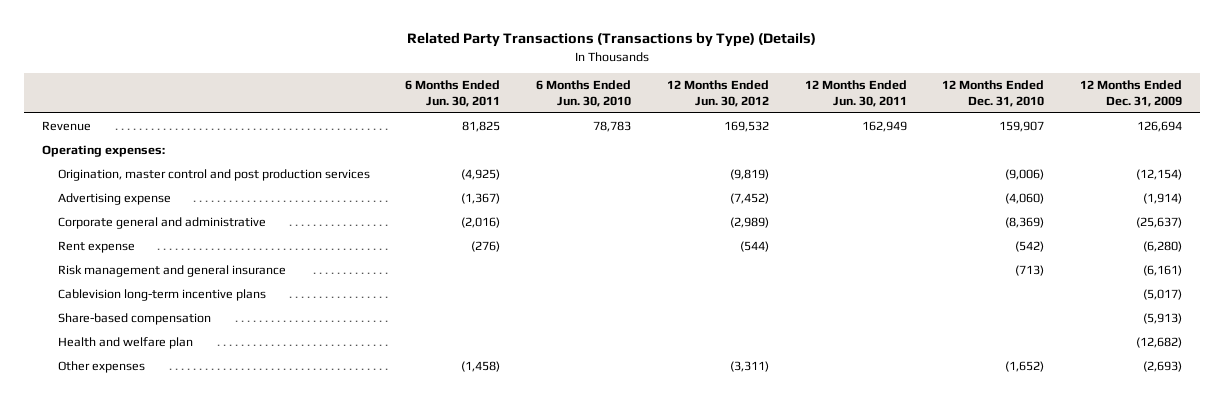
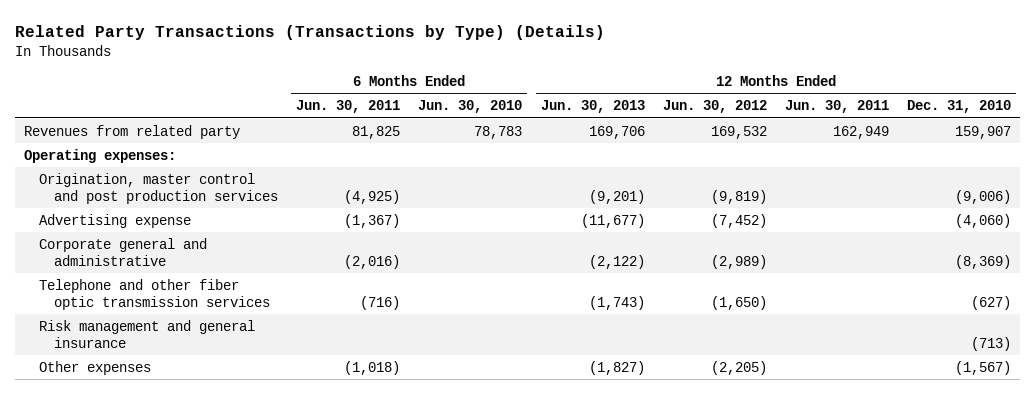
[1079,80,1182,108] 12 Months Ended Dec. 31, 2009 -> none
none -> [540,100,645,114] Jun. 30, 2013
[41,121,91,132] Revenue -> [24,124,241,139] Revenues from related party
[57,241,135,254] Rent expense -> none
none -> [39,278,270,310] Telephone and other fiber optic transmission services
[57,289,266,302] Cablevision long-term incentive plans -> none
[57,313,211,326] Share-based compensation -> none
[57,337,193,350] Health and welfare plan -> none
[461,361,501,373] (1,458) -> [344,360,401,375] (1,018)
[729,361,769,373] (3,311) -> [710,360,767,375] (2,205)
[1005,361,1045,373] (1,652) -> [955,360,1012,375] (1,567)

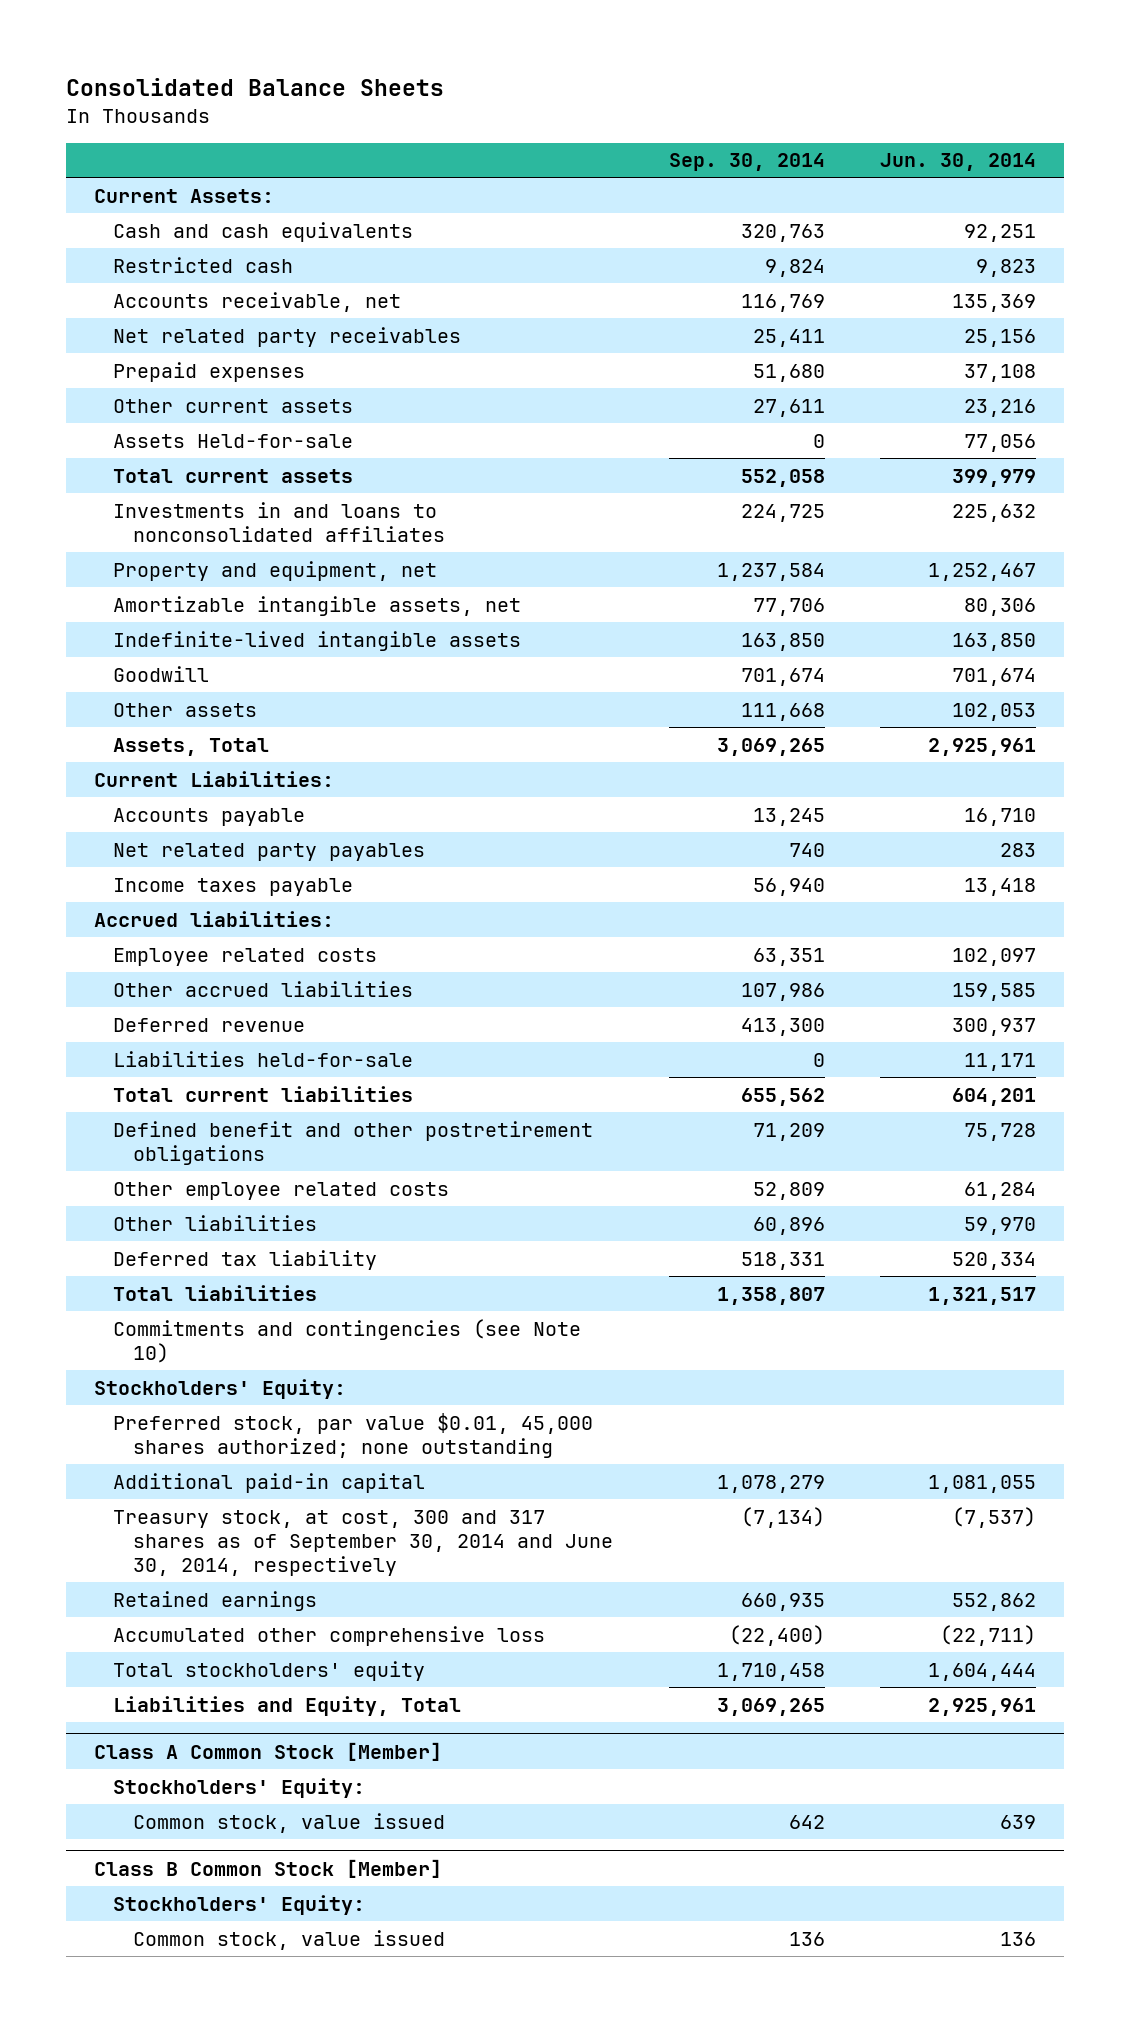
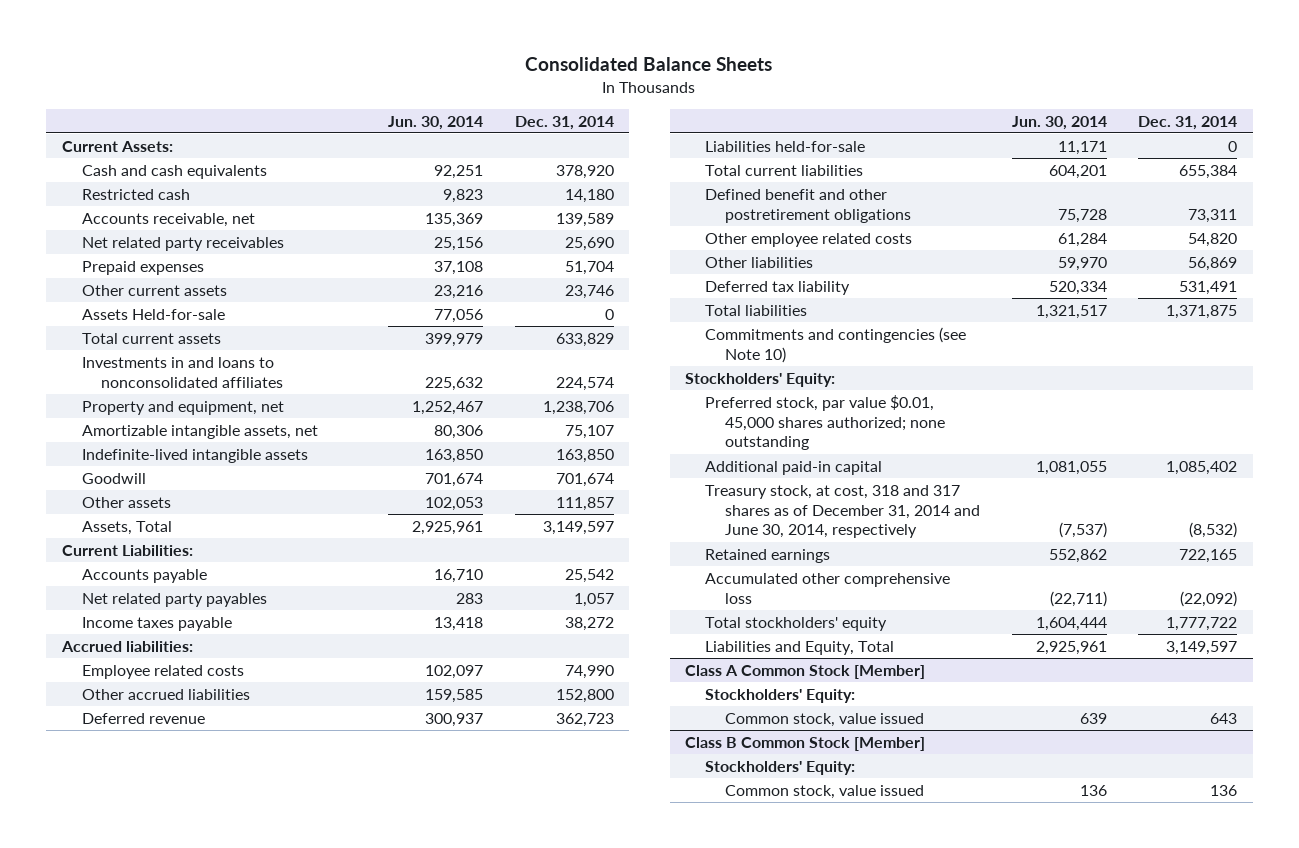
[668,153,825,172] Sep. 30, 2014 -> none
none -> [514,115,614,130] Dec. 31, 2014
[113,1509,614,1576] Treasury stock, at cost, 300 and 317 shares as of September 30, 2014 and June 30, 2014, respectively -> [705,484,981,539] Treasury stock, at cost, 318 and 317 shares as of December 31, 2014 and June 30, 2014, respectively

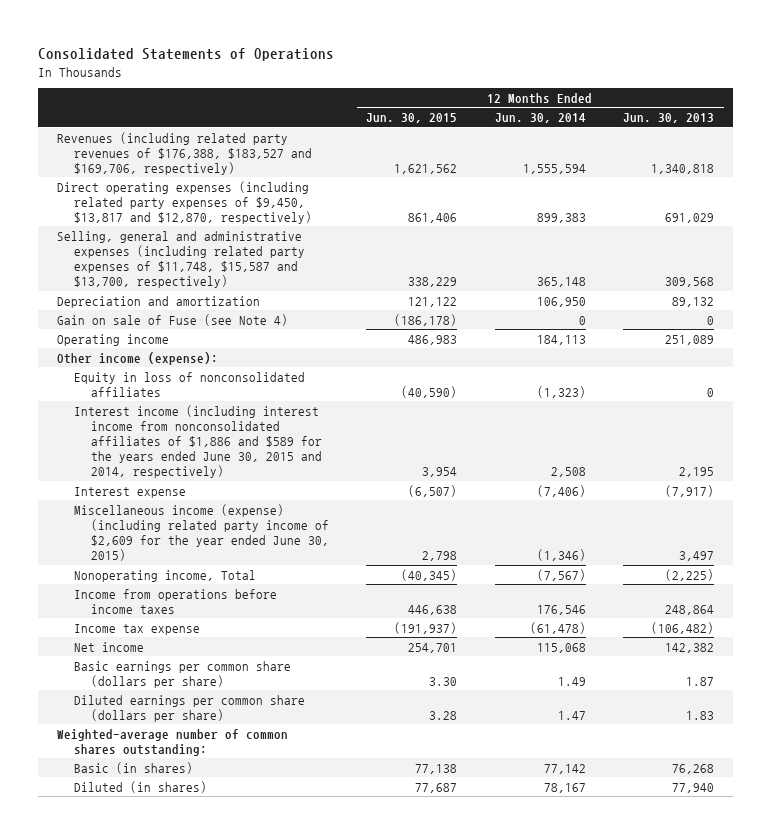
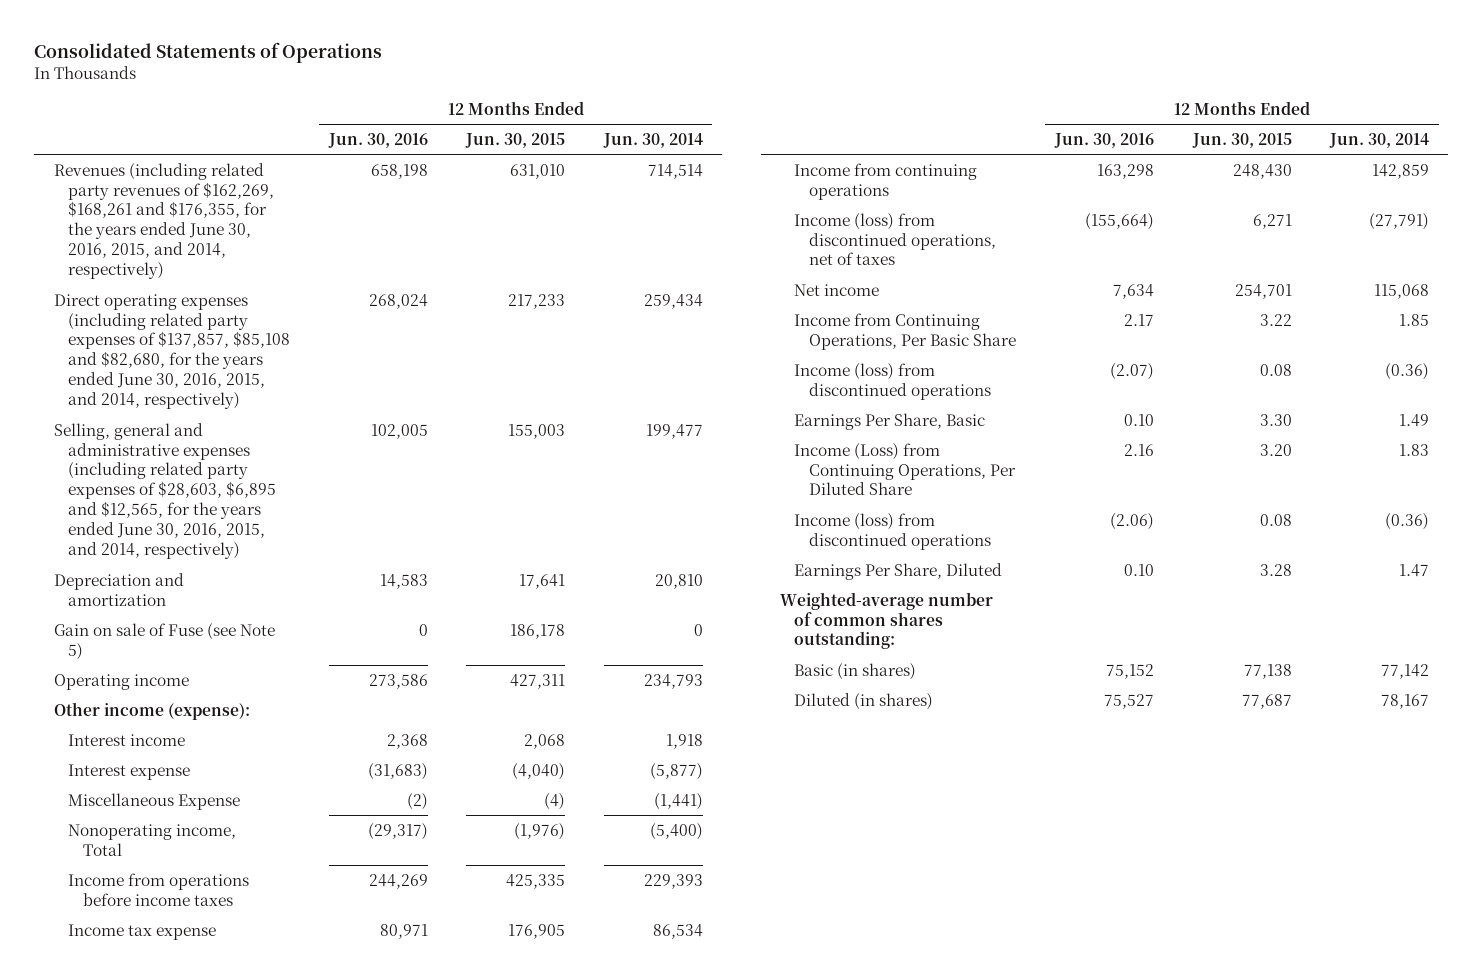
[623,113,715,124] Jun. 30, 2013 -> none
none -> [327,132,428,148] Jun. 30, 2016
[57,131,313,175] Revenues (including related party revenues of $176,388, $183,527 and $169,706, respectively) -> [53,162,275,280] Revenues (including related party revenues of $162,269, $168,261 and $176,355, for the years ended June 30, 2016, 2015, and 2014, respectively)
[394,163,458,174] 1,621,562 -> [510,163,566,179] 631,010
[522,163,586,174] 1,555,594 -> [647,163,703,179] 714,514
[57,180,313,224] Direct operating expenses (including related party expenses of $9,450, $13,817 and $12,870, respectively) -> [53,293,291,410] Direct operating expenses (including related party expenses of $137,857, $85,108 and $82,680, for the years ended June 30, 2016, 2015, and 2014, respectively)
[408,212,458,223] 861,406 -> [508,293,566,309] 217,233
[536,212,586,223] 899,383 -> [643,293,703,309] 259,434
[57,230,306,289] Selling, general and administrative expenses (including related party expenses of $11,748, $15,587 and $13,700, respectively) -> [53,422,277,560] Selling, general and administrative expenses (including related party expenses of $28,603, $6,895 and $12,565, for the years ended June 30, 2016, 2015, and 2014, respectively)
[408,277,458,288] 338,229 -> [508,423,566,439] 155,003
[536,277,586,288] 365,148 -> [645,423,703,439] 199,477
[408,296,458,307] 121,122 -> [519,573,566,589] 17,641
[536,296,586,307] 106,950 -> [654,573,703,589] 20,810
[57,313,289,326] Gain on sale of Fuse (see Note 4) -> [53,622,275,660] Gain on sale of Fuse (see Note 5)
[394,313,458,326] (186,178) -> [510,623,566,639] 186,178
[408,334,458,345] 486,983 -> [510,673,566,689] 427,311
[536,334,586,345] 184,113 -> [643,673,703,689] 234,793
[74,371,306,397] Equity in loss of nonconsolidated affiliates -> none
[74,404,323,479] Interest income (including interest income from nonconsolidated affiliates of $1,886 and $589 for the years ended June 30, 2015 and 2014, respectively) -> none
[74,503,330,562] Miscellaneous income (expense) (including related party income of $2,609 for the year ended June 30, 2015) -> none
none -> [68,733,186,746] Interest income
[408,484,458,497] (6,507) -> [512,762,566,780] (4,040)
[536,484,586,497] (7,406) -> [649,762,703,780] (5,877)
none -> [68,792,241,810] Miscellaneous Expense
[401,568,458,581] (40,345) -> [514,822,566,840] (1,976)
[536,568,586,581] (7,567) -> [649,822,703,840] (5,400)
[408,604,458,615] 446,638 -> [506,873,566,889] 425,335
[536,604,586,615] 176,546 -> [643,873,703,889] 229,393
[394,621,458,634] (191,937) -> [508,923,566,939] 176,905
[529,621,586,634] (61,478) -> [652,923,703,939] 86,534
none -> [794,162,978,200] Income from continuing operations
none -> [794,212,997,266] Income (loss) from discontinued operations, net of taxes
none -> [794,312,1017,350] Income from Continuing Operations, Per Basic Share
none -> [794,362,992,400] Income (loss) from discontinued operations
[74,660,292,688] Basic earnings per common share (dollars per share) -> [794,412,986,430] Earnings Per Share, Basic
none -> [794,442,1017,496] Income (Loss) from Continuing Operations, Per Diluted Share
none -> [794,512,992,550] Income (loss) from discontinued operations
[74,694,306,722] Diluted earnings per common share (dollars per share) -> [794,562,1003,580] Earnings Per Share, Diluted

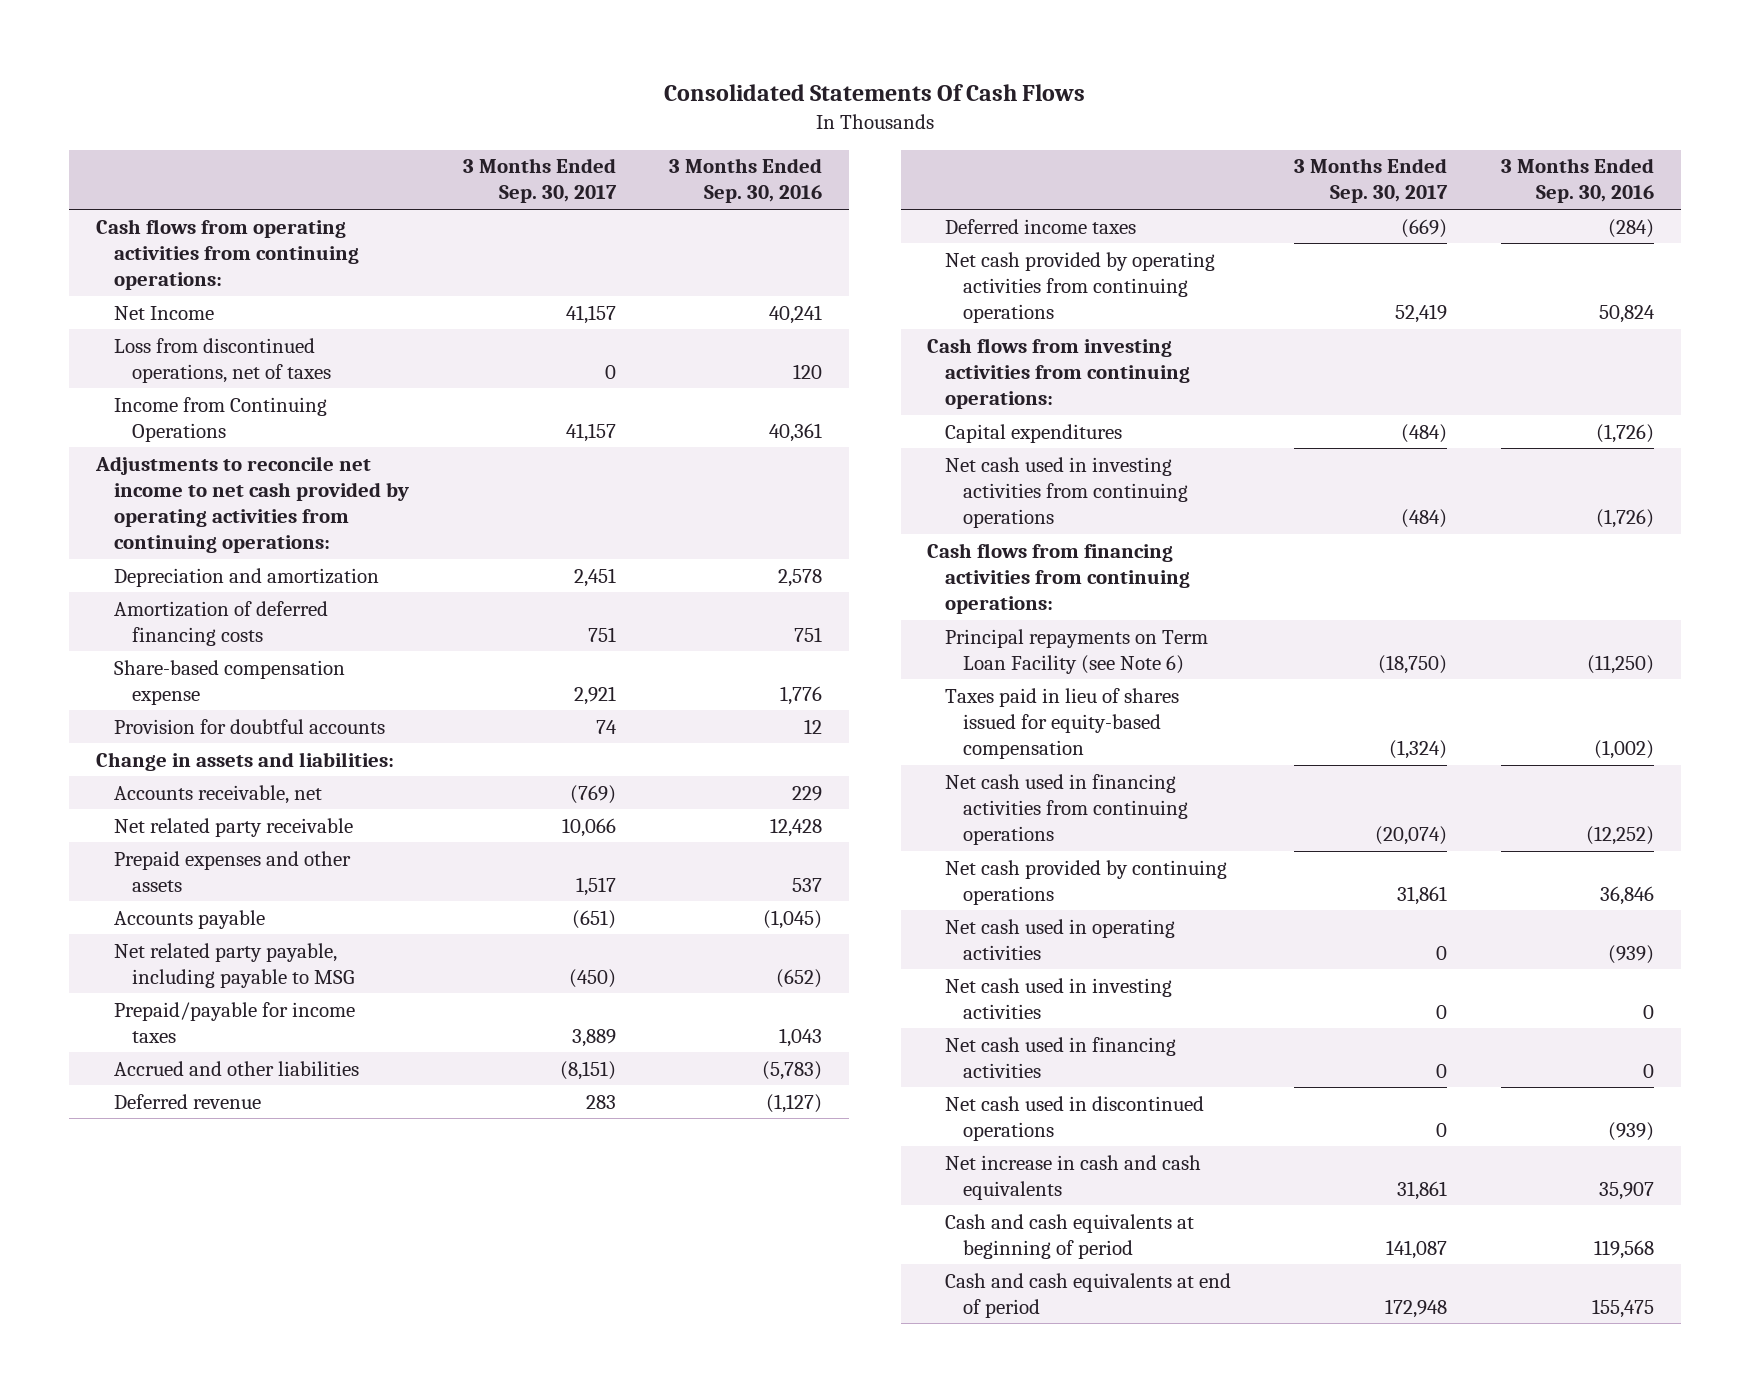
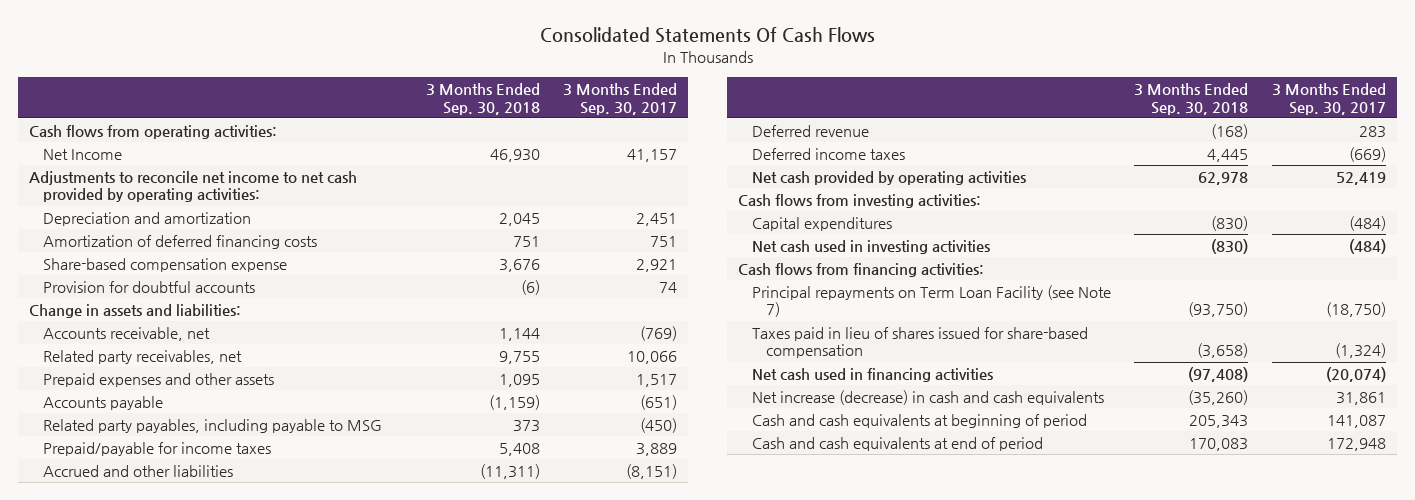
[669,158,823,204] 3 Months Ended Sep. 30, 2016 -> none
none -> [425,82,540,115] 3 Months Ended Sep. 30, 2018
[96,218,359,290] Cash flows from operating activities from continuing operations: -> [29,124,278,139] Cash flows from operating activities:
[113,337,331,383] Loss from discontinued operations, net of taxes -> none
[113,396,327,442] Income from Continuing Operations -> none
[95,455,409,553] Adjustments to reconcile net income to net cash provided by operating activities from continuing operations: -> [29,170,358,203] Adjustments to reconcile net income to net cash provided by operating activities:
[113,817,353,837] Net related party receivable -> [43,349,243,364] Related party receivables, net
[113,942,354,988] Net related party payable, including payable to MSG -> [43,418,383,433] Related party payables, including payable to MSG
[945,251,1216,323] Net cash provided by operating activities from continuing operations -> [752,170,1027,185] Net cash provided by operating activities
[927,337,1191,409] Cash flows from investing activities from continuing operations: -> [738,193,982,208] Cash flows from investing activities:
[945,859,1228,905] Net cash provided by continuing operations -> none
[945,918,1176,960] Net cash used in operating activities -> none
[945,977,1173,1019] Net cash used in investing activities -> none
[945,1036,1177,1078] Net cash used in financing activities -> none
[945,1095,1205,1141] Net cash used in discontinued operations -> none
[945,456,1189,528] Net cash used in investing activities from continuing operations -> [752,239,991,254] Net cash used in investing activities
[927,542,1191,614] Cash flows from financing activities from continuing operations: -> [738,262,985,277] Cash flows from financing activities:
[945,628,1209,674] Principal repayments on Term Loan Facility (see Note 6) -> [752,284,1112,318] Principal repayments on Term Loan Facility (see Note 7)
[945,687,1180,759] Taxes paid in lieu of shares issued for equity-based compensation -> [752,326,1089,359] Taxes paid in lieu of shares issued for share-based compensation
[945,773,1189,845] Net cash used in financing activities from continuing operations -> [752,367,994,382] Net cash used in financing activities
[945,1154,1202,1200] Net increase in cash and cash equivalents -> [752,389,1105,405] Net increase (decrease) in cash and cash equivalents

